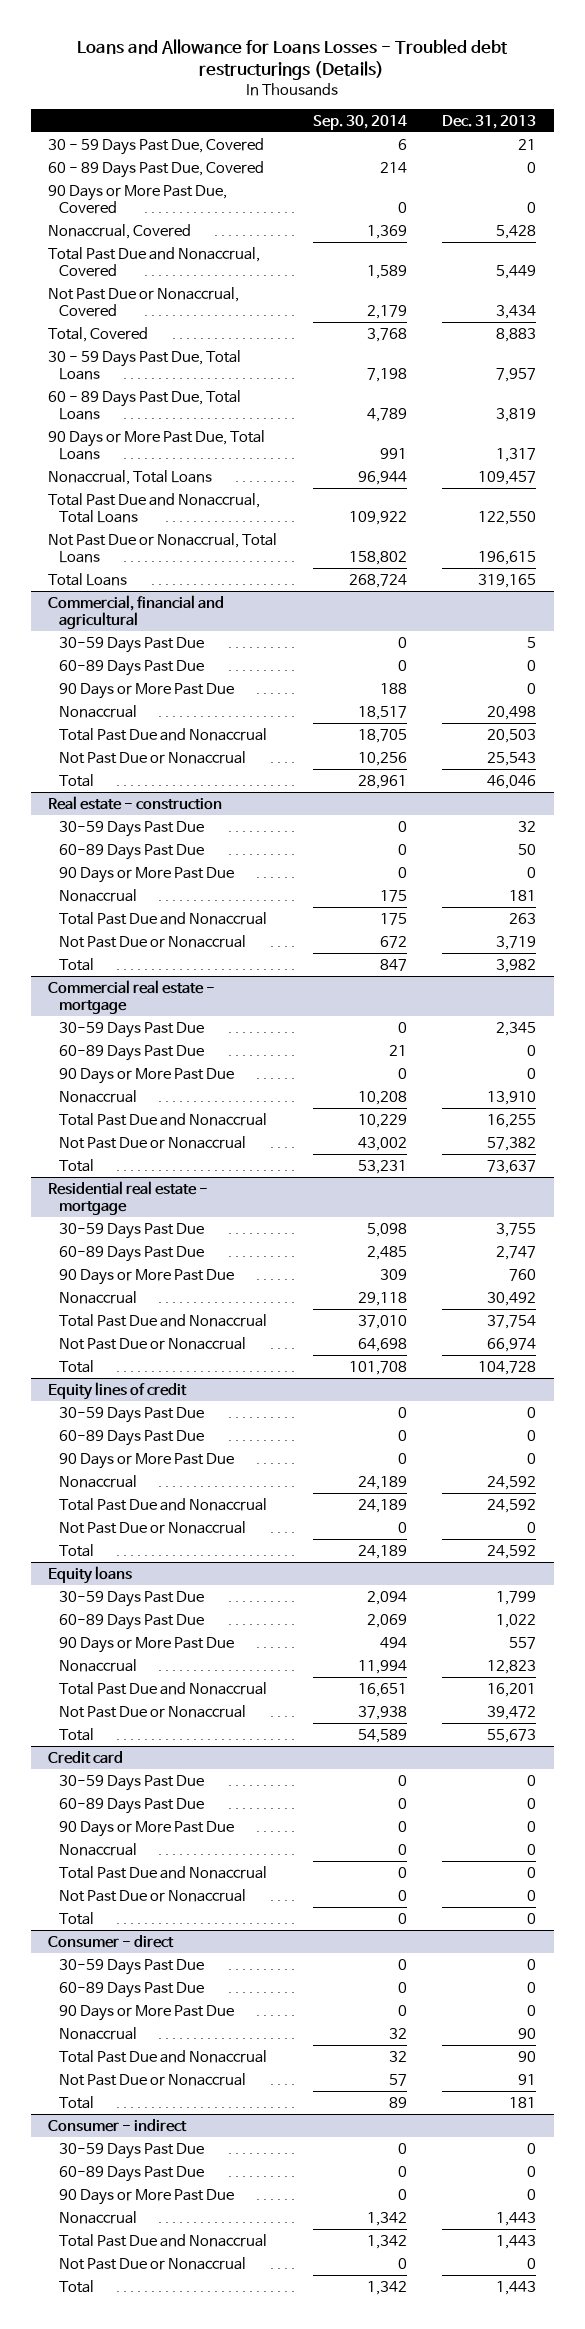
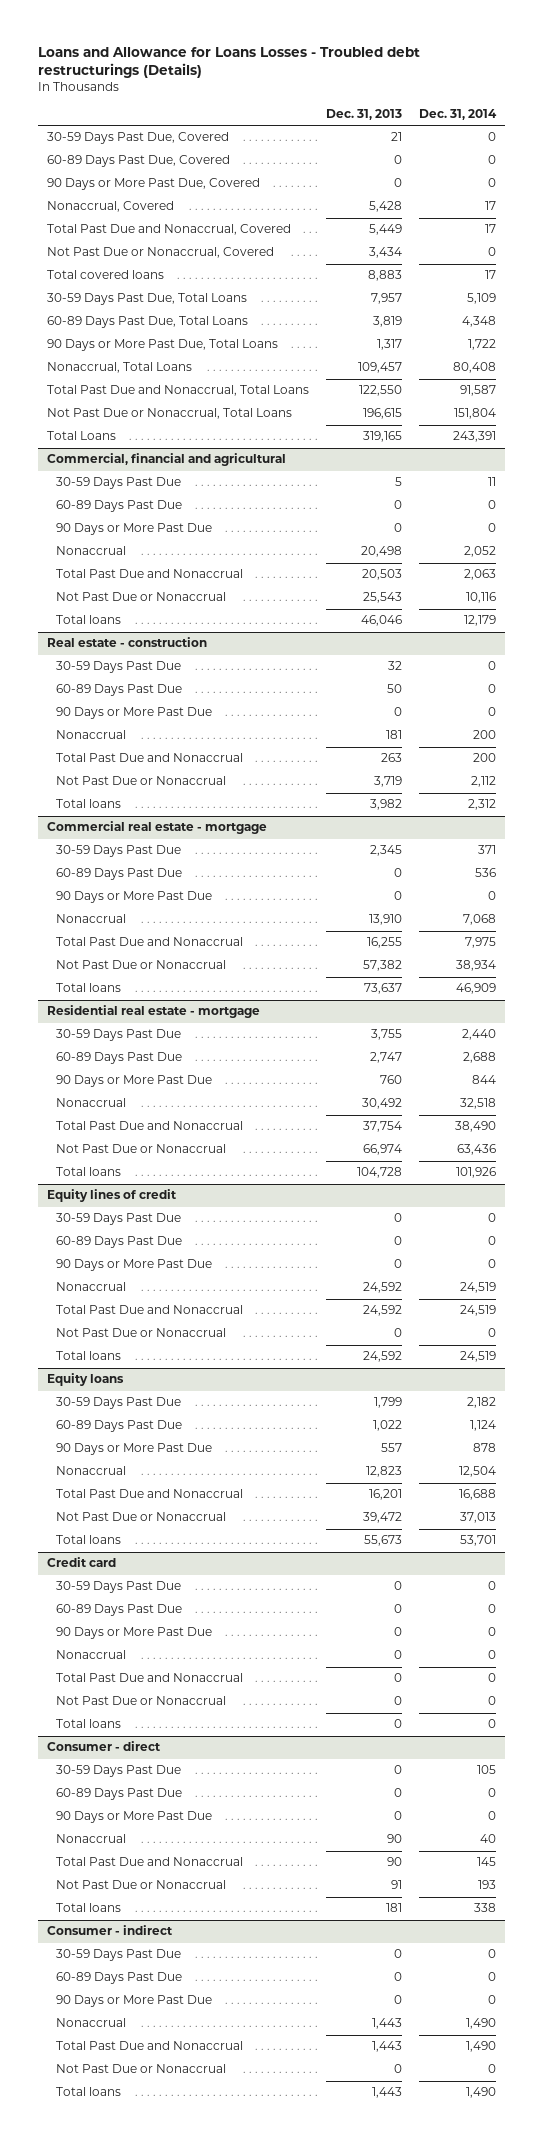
[312,114,407,130] Sep. 30, 2014 -> none
none -> [419,109,498,121] Dec. 31, 2014
[48,137,265,155] 30 - 59 Days Past Due, Covered -> [46,132,229,145] 30-59 Days Past Due, Covered
[48,160,265,178] 60 - 89 Days Past Due, Covered -> [46,155,230,168] 60-89 Days Past Due, Covered
[48,326,149,342] Total, Covered -> [46,270,164,280] Total covered loans
[48,349,242,380] 30 - 59 Days Past Due, Total Loans -> [46,293,247,306] 30-59 Days Past Due, Total Loans
[48,389,242,420] 60 - 89 Days Past Due, Total Loans -> [46,316,248,329] 60-89 Days Past Due, Total Loans
[58,773,94,787] Total -> [55,615,121,625] Total loans
[58,957,94,971] Total -> [55,799,121,809] Total loans
[58,1158,94,1172] Total -> [55,983,121,993] Total loans
[58,1359,94,1373] Total -> [55,1167,121,1177] Total loans
[58,1543,94,1557] Total -> [55,1351,121,1361] Total loans
[58,1727,94,1741] Total -> [55,1535,121,1545] Total loans
[58,1911,94,1925] Total -> [55,1719,121,1729] Total loans
[58,2095,94,2109] Total -> [55,1903,121,1913] Total loans
[58,2279,94,2293] Total -> [55,2087,121,2097] Total loans

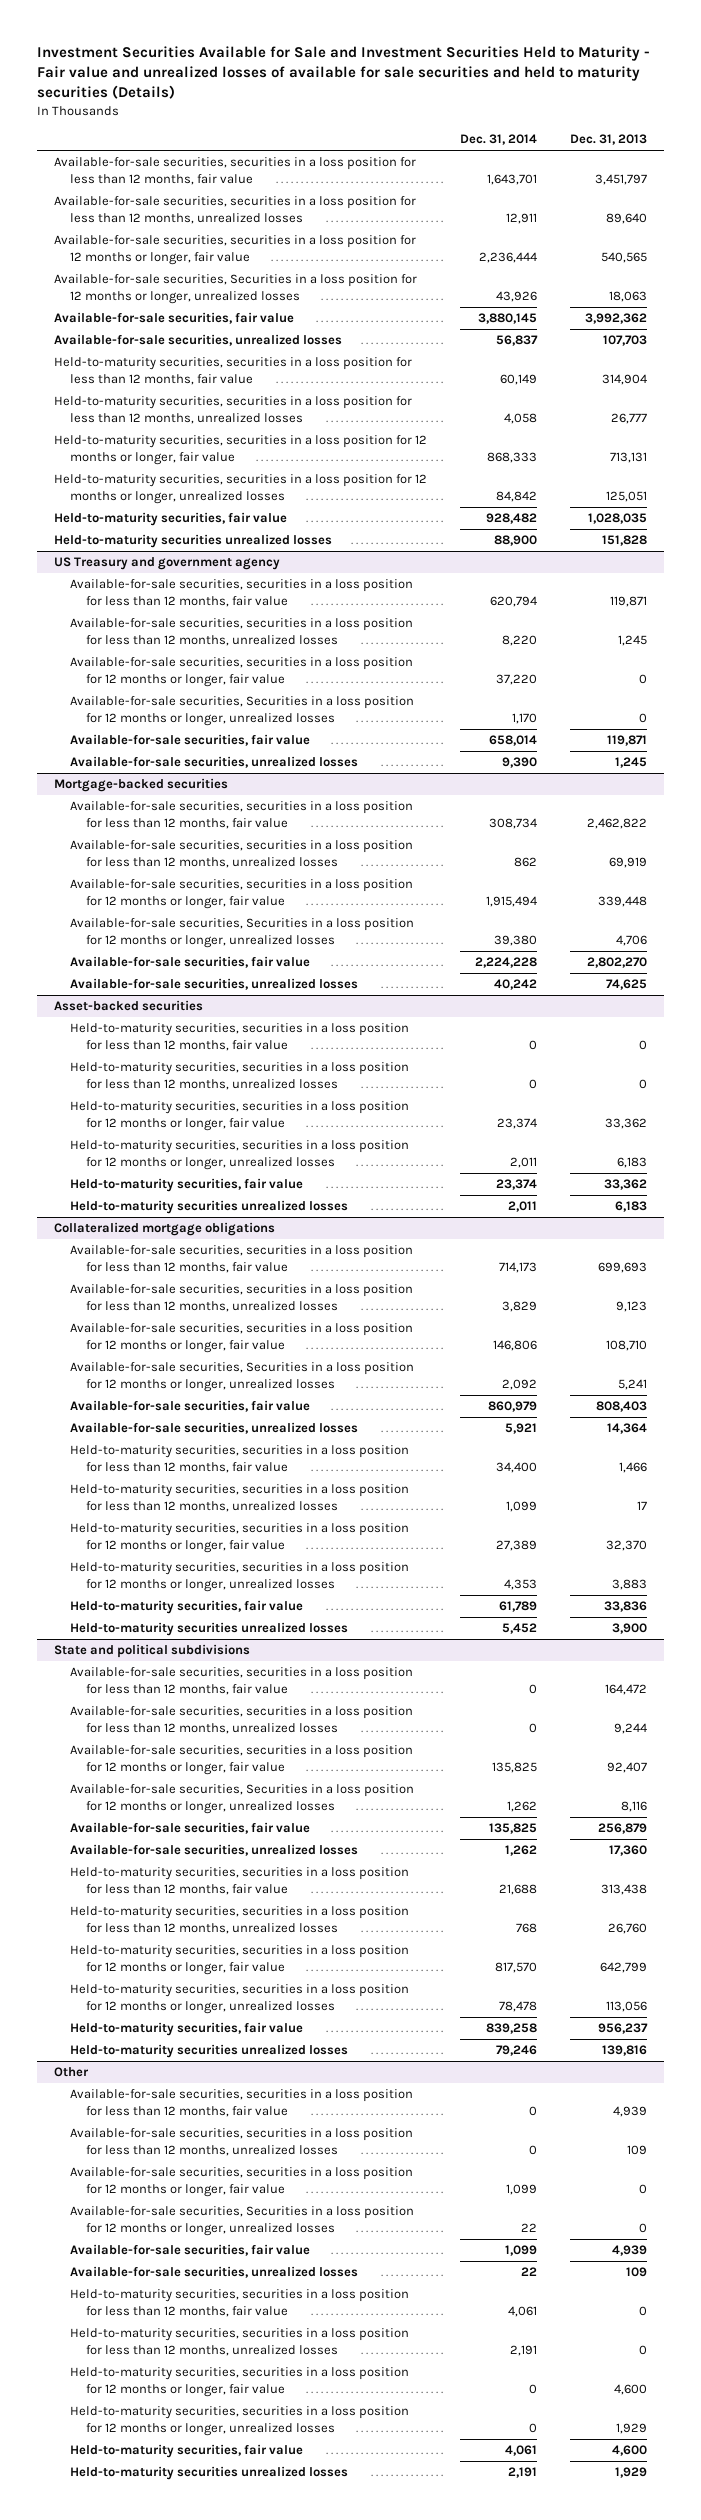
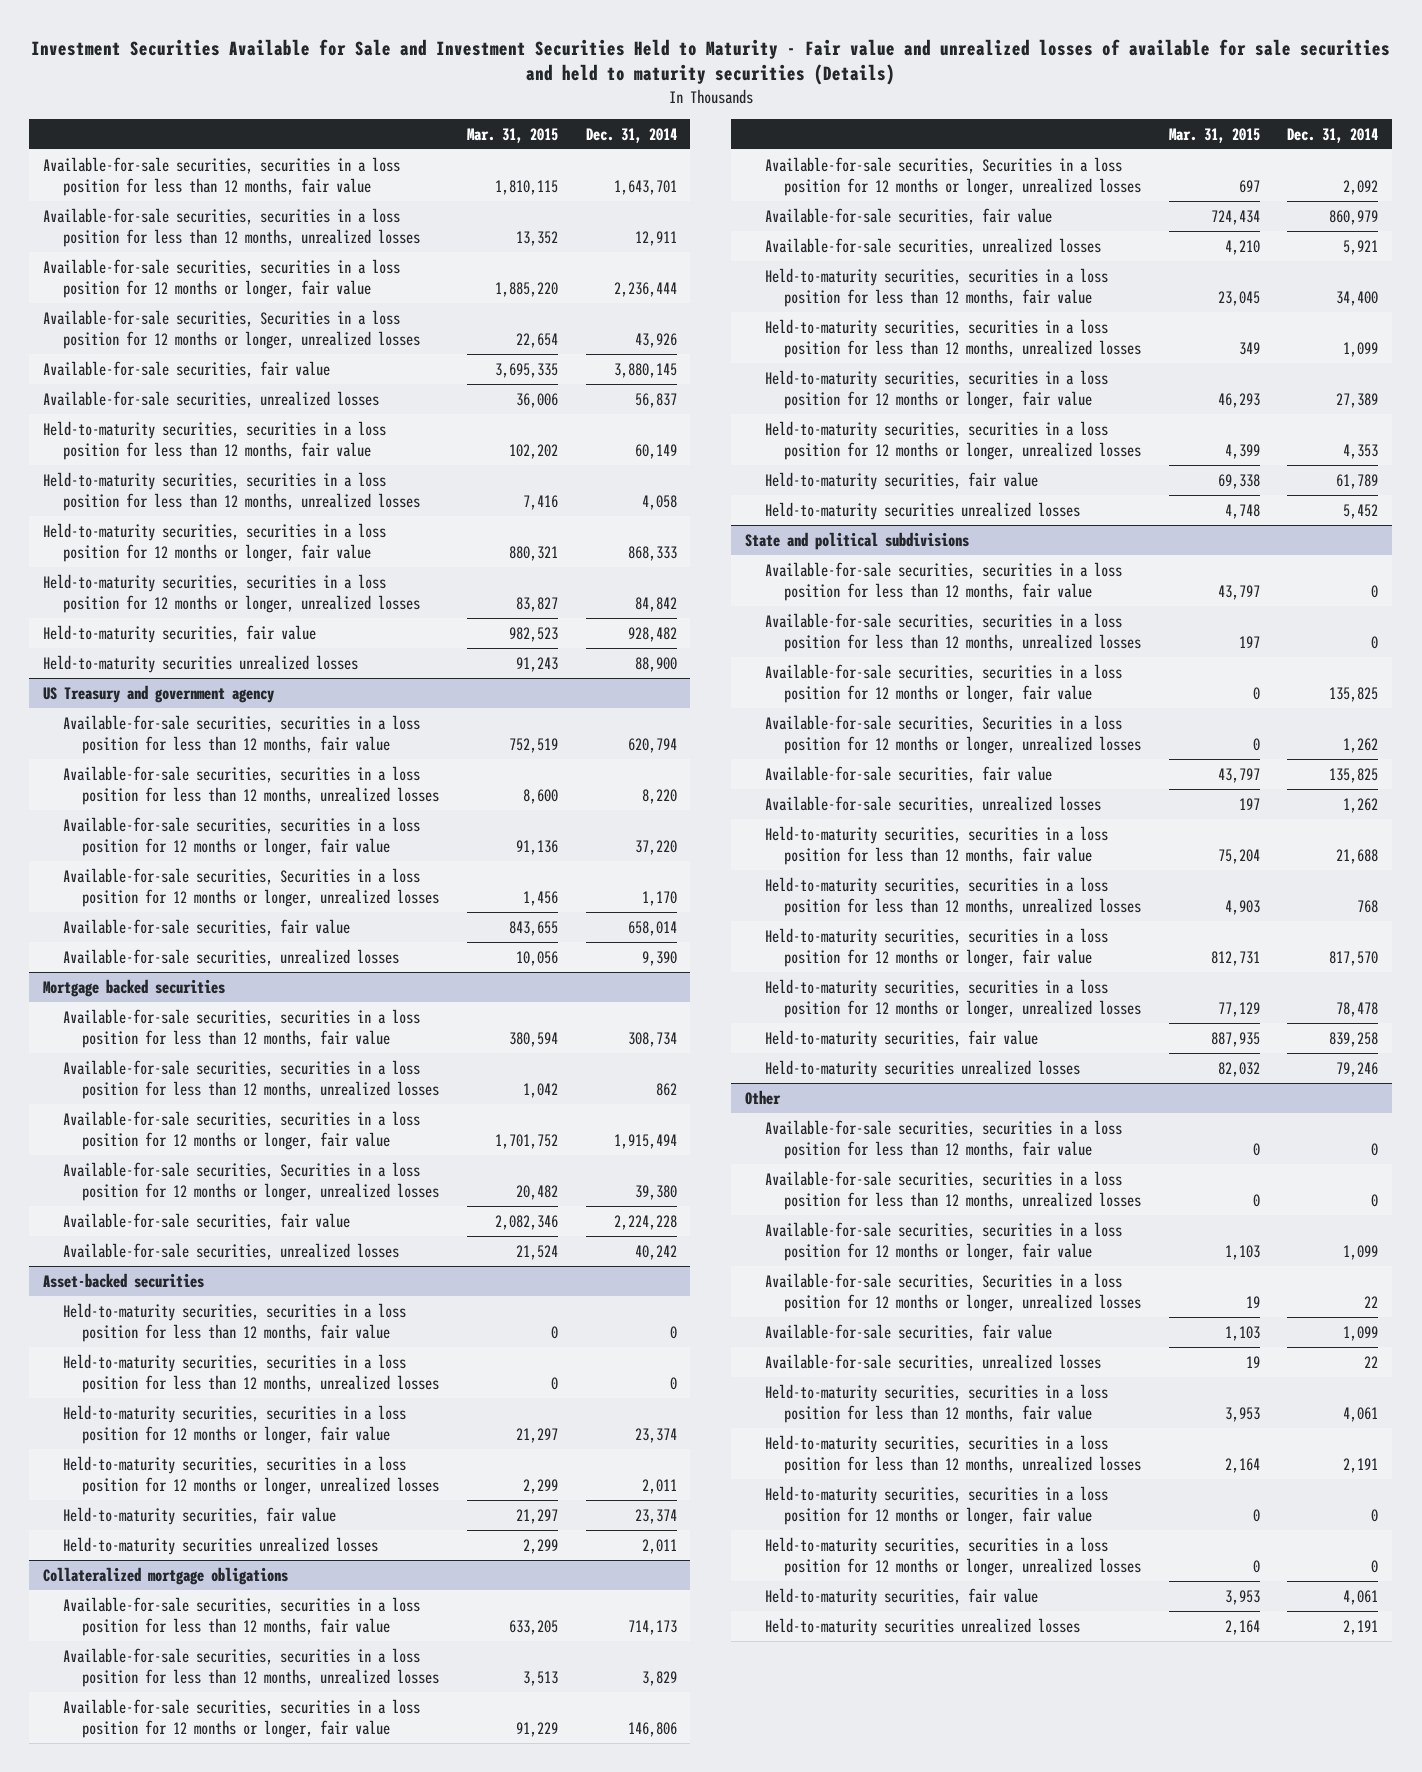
[570,134,648,146] Dec. 31, 2013 -> none
none -> [466,127,558,143] Mar. 31, 2015
[53,778,228,793] Mortgage-backed securities -> [43,978,226,997] Mortgage backed securities

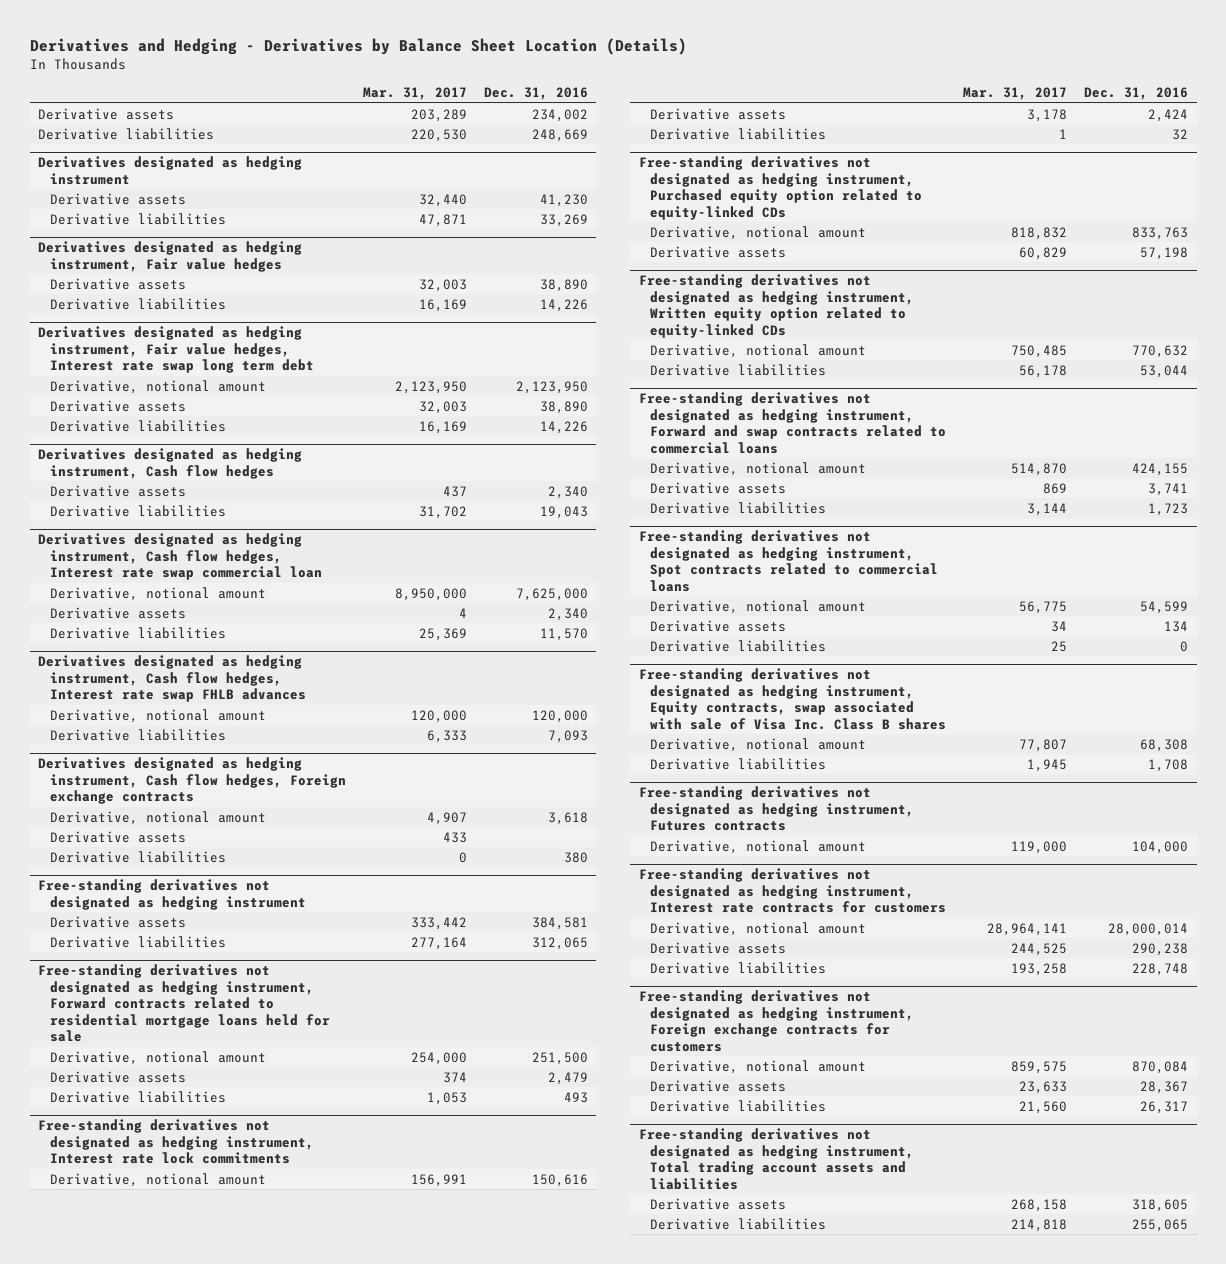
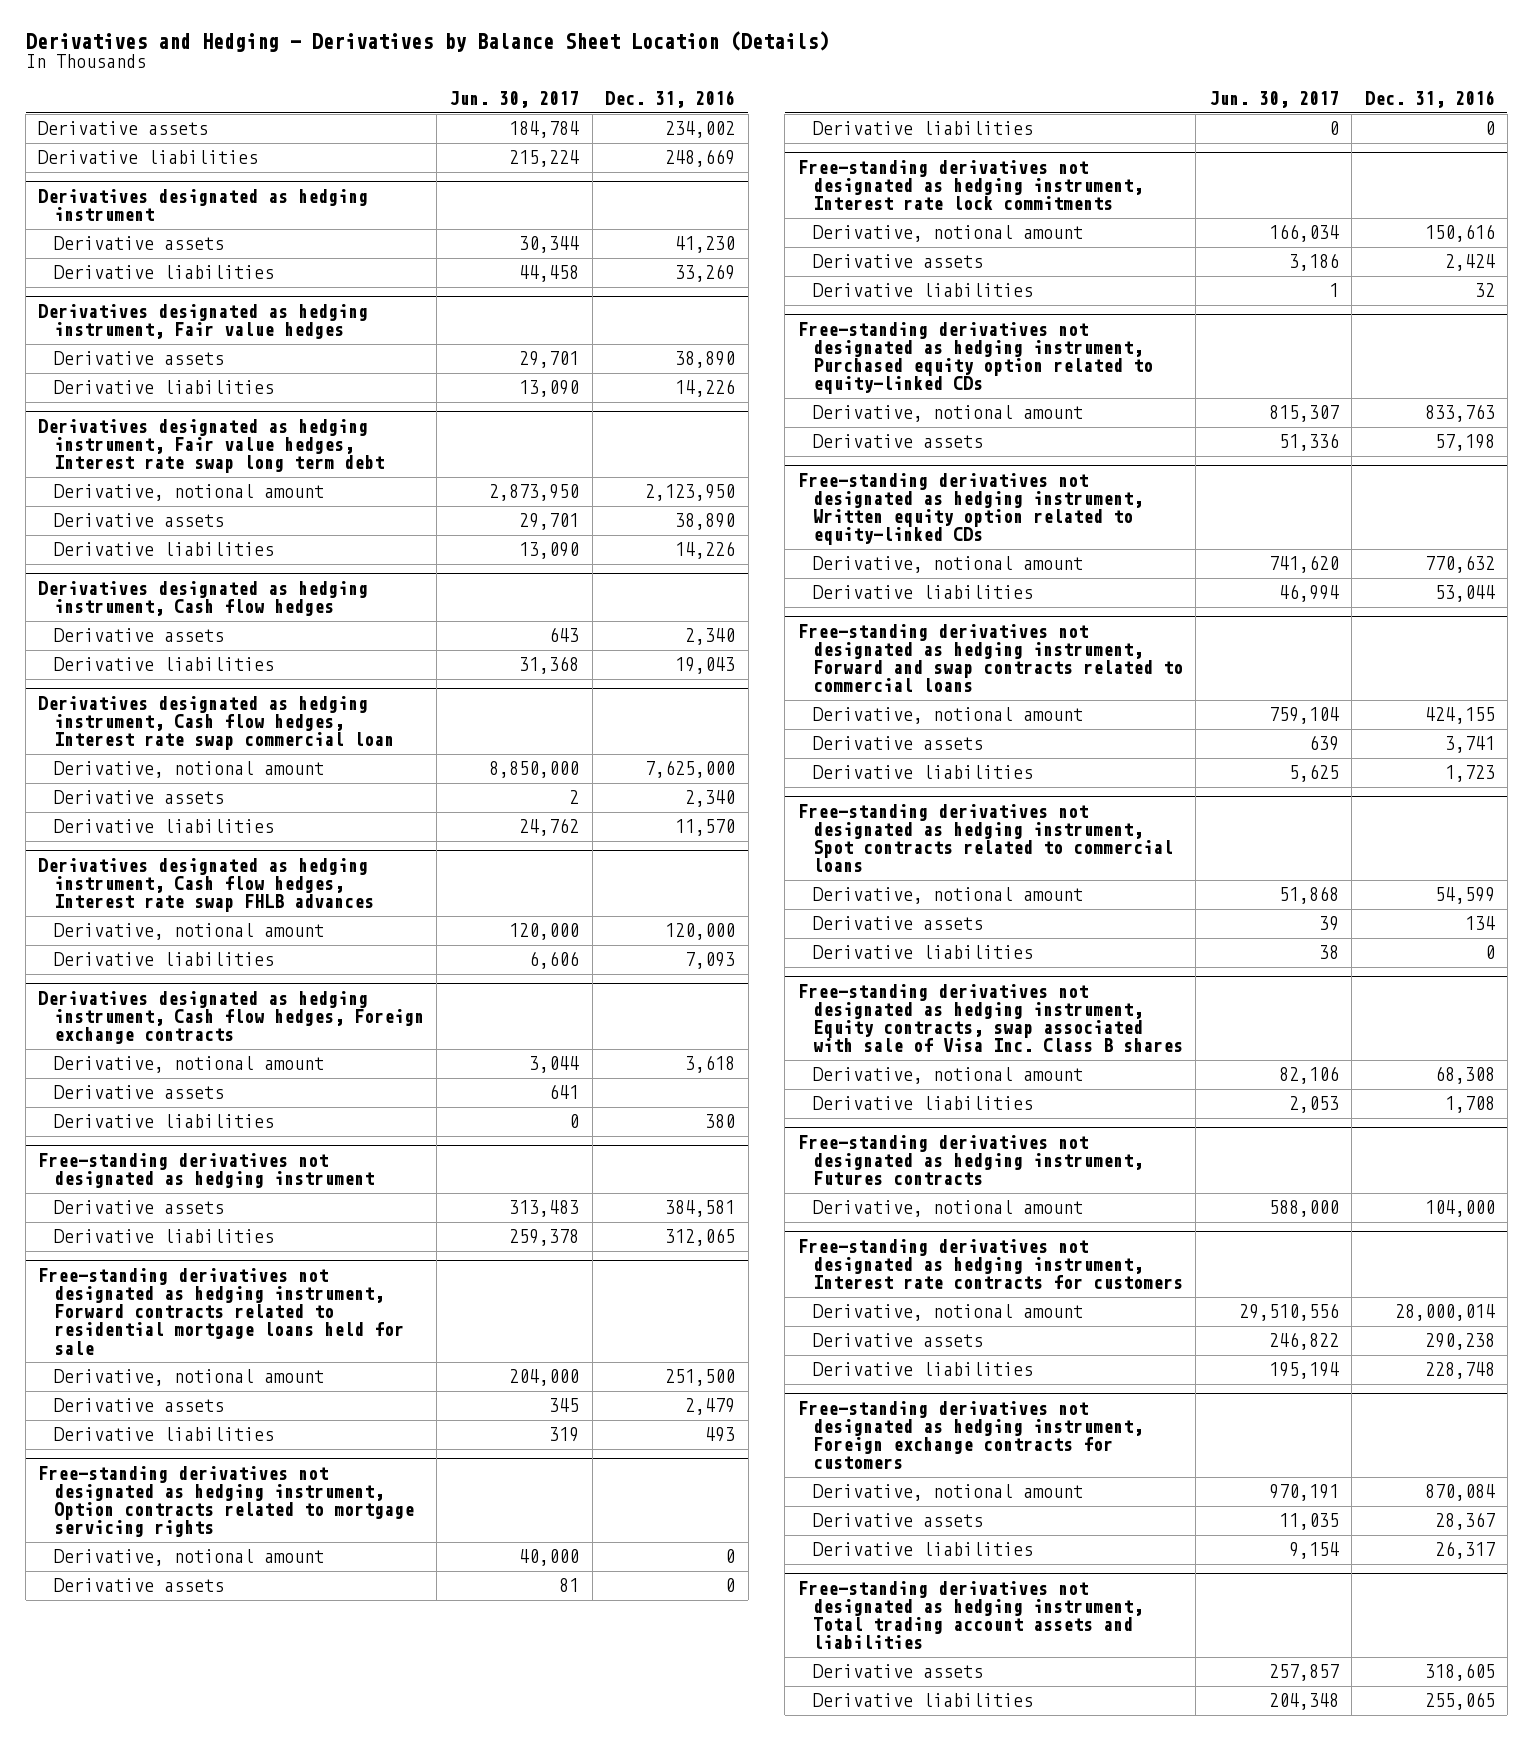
[362,87,467,101] Mar. 31, 2017 -> none
none -> [449,90,580,108] Jun. 30, 2017
none -> [38,1465,414,1538] Free-standing derivatives not designated as hedging instrument, Option contracts related to mortgage servicing rights
none -> [53,1549,324,1567] Derivative, notional amount
none -> [53,1578,224,1593] Derivative assets
none -> [813,121,1034,136] Derivative liabilities

